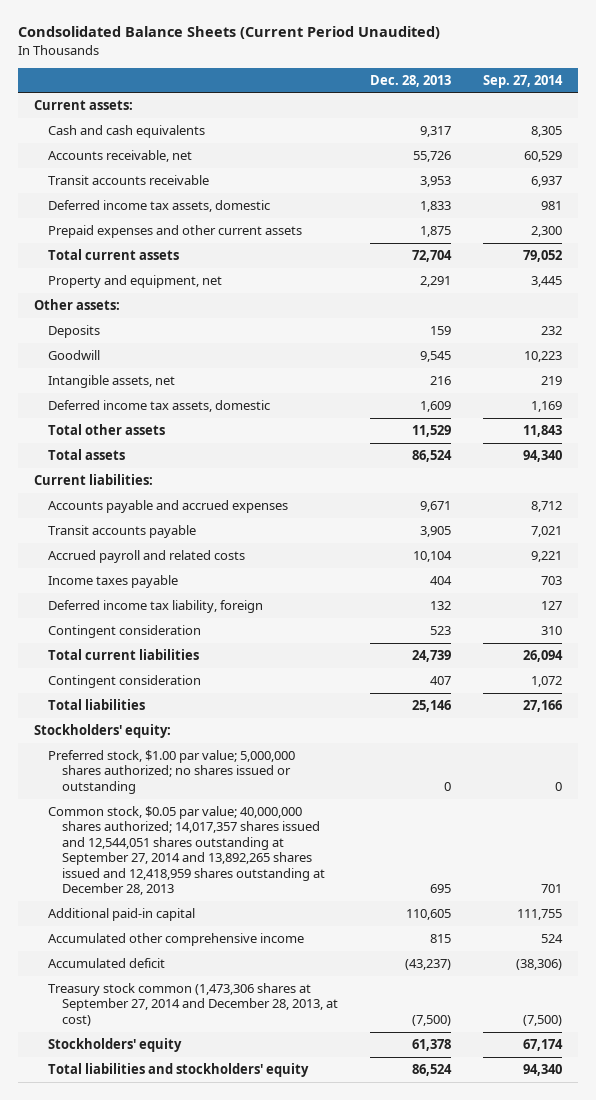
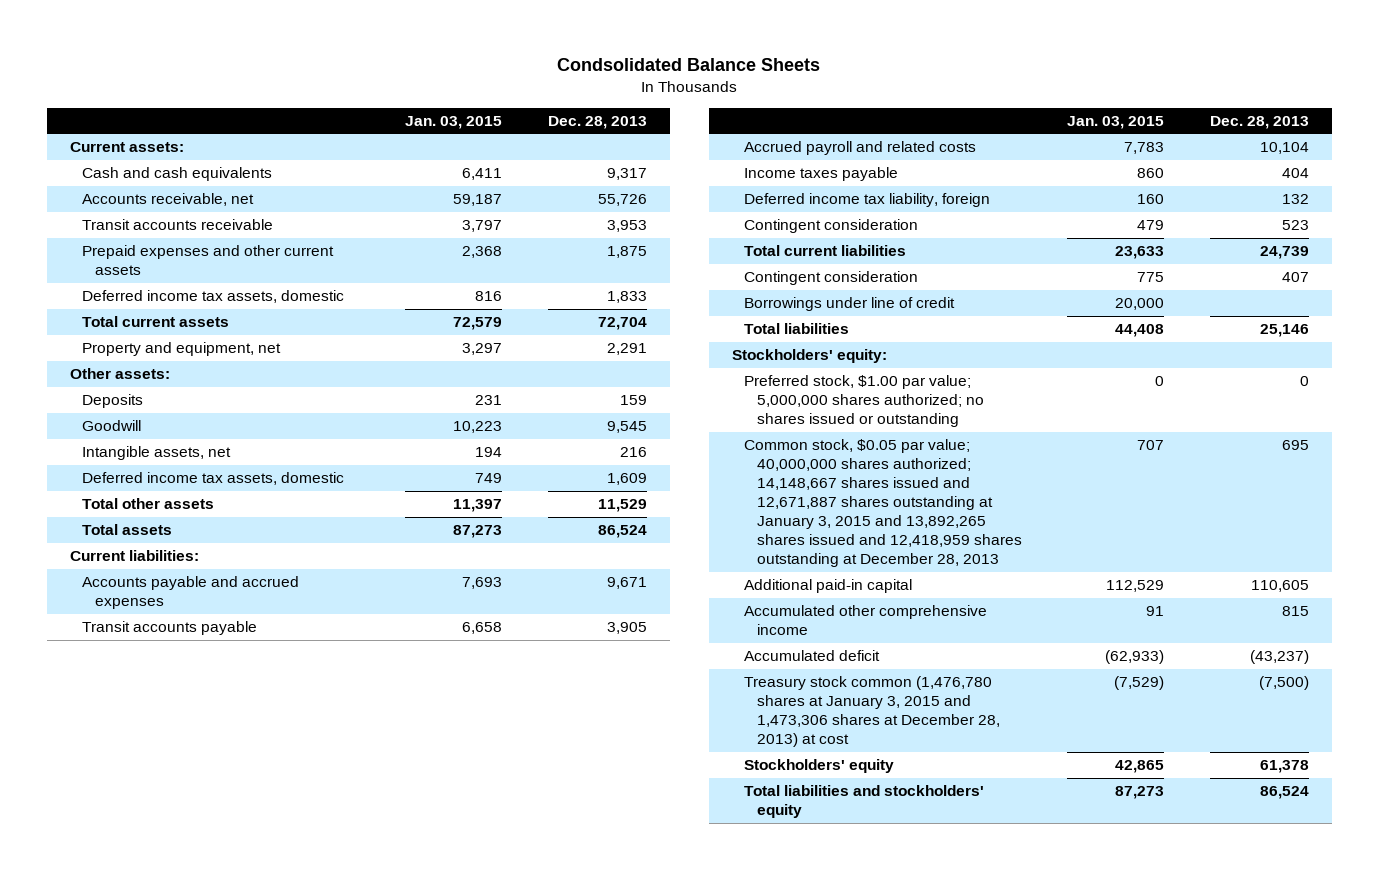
[17,26,440,40] Condsolidated Balance Sheets (Current Period Unaudited) -> [557,57,821,71] Condsolidated Balance Sheets
[483,74,564,88] Sep. 27, 2014 -> none
none -> [405,115,503,129] Jan. 03, 2015
[47,200,270,213] Deferred income tax assets, domestic -> [82,290,345,304] Deferred income tax assets, domestic
none -> [744,297,956,312] Borrowings under line of credit
[47,806,325,895] Common stock, $0.05 par value; 40,000,000 shares authorized; 14,017,357 shares issued and 12,544,051 shares outstanding at September 27, 2014 and 13,892,265 shares issued and 12,418,959 shares outstanding at December 28, 2013 -> [744,439,1022,568] Common stock, $0.05 par value; 40,000,000 shares authorized; 14,148,667 shares issued and 12,671,887 shares outstanding at January 3, 2015 and 13,892,265 shares issued and 12,418,959 shares outstanding at December 28, 2013
[47,983,338,1026] Treasury stock common (1,473,306 shares at September 27, 2014 and December 28, 2013, at cost) -> [744,676,1000,748] Treasury stock common (1,476,780 shares at January 3, 2015 and 1,473,306 shares at December 28, 2013) at cost

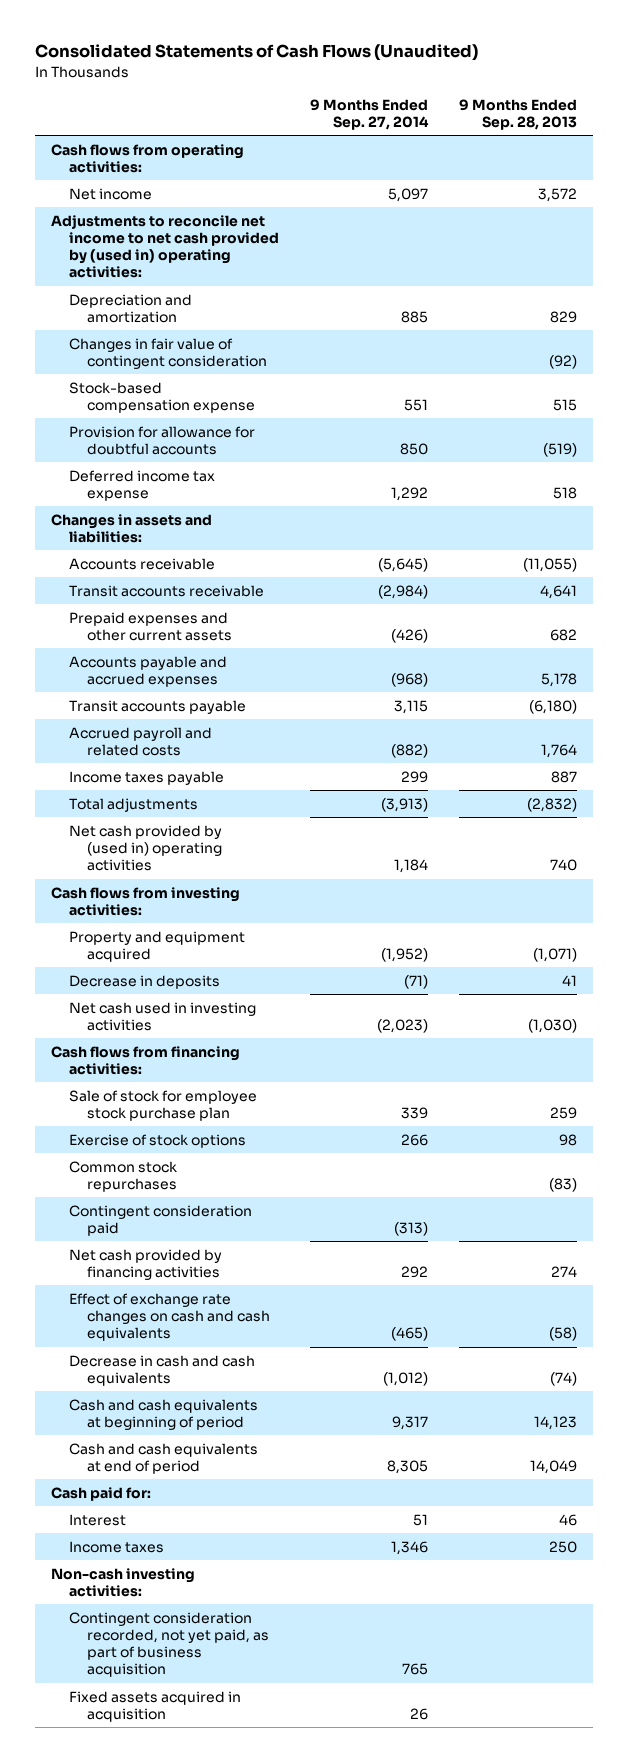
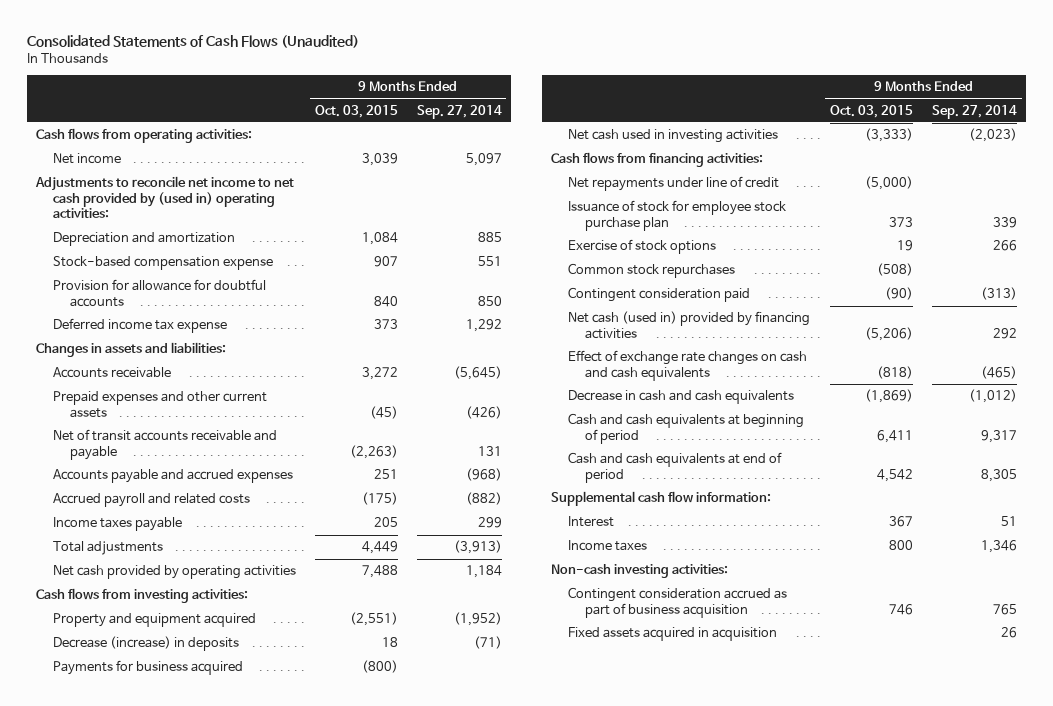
[459,98,578,130] 9 Months Ended Sep. 28, 2013 -> none
none -> [314,104,398,118] Oct. 03, 2015
[68,337,267,370] Changes in fair value of contingent consideration -> none
[68,584,264,597] Transit accounts receivable -> none
none -> [53,429,278,460] Net of transit accounts receivable and payable
[68,699,246,714] Transit accounts payable -> none
[68,824,222,872] Net cash provided by (used in) operating activities -> [53,565,297,580] Net cash provided by operating activities
[68,974,220,989] Decrease in deposits -> [53,636,240,652] Decrease (increase) in deposits
none -> [53,660,244,676] Payments for business acquired
none -> [568,176,780,192] Net repayments under line of credit
[68,1089,257,1122] Sale of stock for employee stock purchase plan -> [568,200,787,231] Issuance of stock for employee stock purchase plan
[68,1248,222,1281] Net cash provided by financing activities -> [568,311,811,339] Net cash (used in) provided by financing activities
[50,1486,151,1501] Cash paid for: -> none
none -> [551,491,772,507] Supplemental cash flow information:
[68,1611,269,1678] Contingent consideration recorded, not yet paid, as part of business acquisition -> [568,587,788,618] Contingent consideration accrued as part of business acquisition

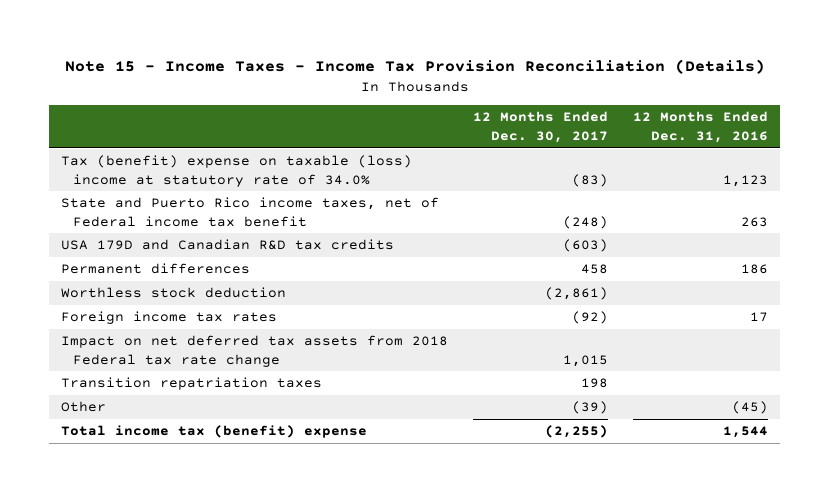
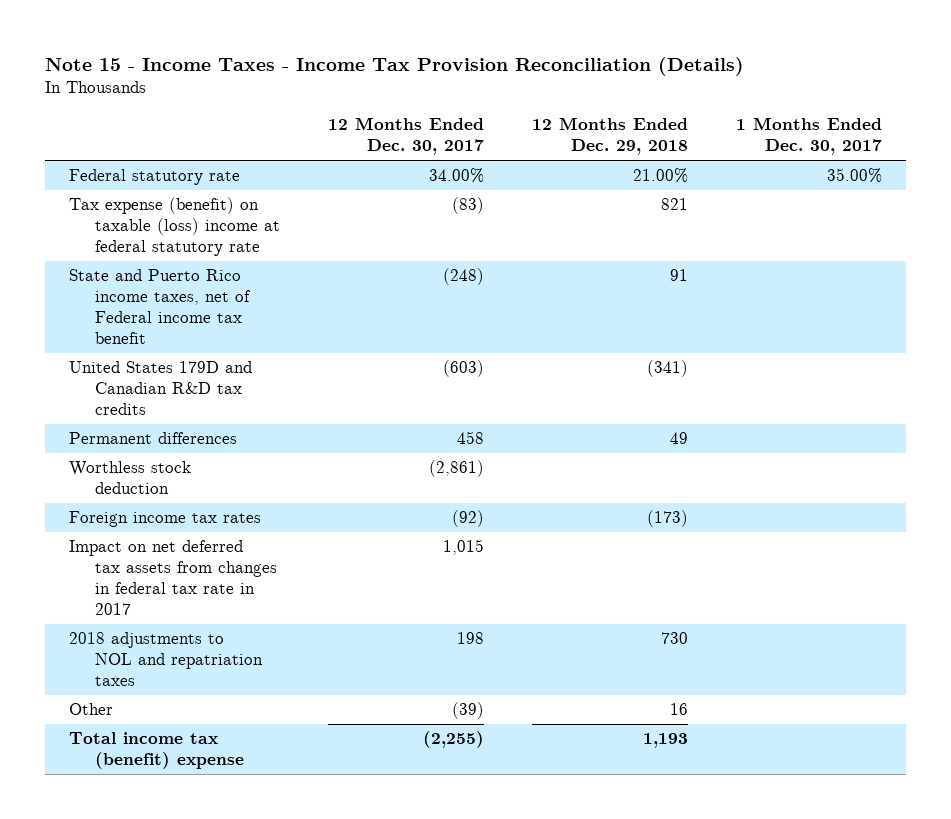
[632,111,768,143] 12 Months Ended Dec. 31, 2016 -> none
none -> [531,117,688,156] 12 Months Ended Dec. 29, 2018
none -> [735,117,882,156] 1 Months Ended Dec. 30, 2017
none -> [69,169,241,186] Federal statutory rate
[61,155,413,187] Tax (benefit) expense on taxable (loss) income at statutory rate of 34.0% -> [69,197,280,257] Tax expense (benefit) on taxable (loss) income at federal statutory rate
[61,239,395,251] USA 179D and Canadian R&D tax credits -> [69,361,253,416] United States 179D and Canadian R&D tax credits
[61,335,449,367] Impact on net deferred tax assets from 2018 Federal tax rate change -> [69,540,277,616] Impact on net deferred tax assets from changes in federal tax rate in 2017
[61,377,323,391] Transition repatriation taxes -> [69,632,263,687] 2018 adjustments to NOL and repatriation taxes

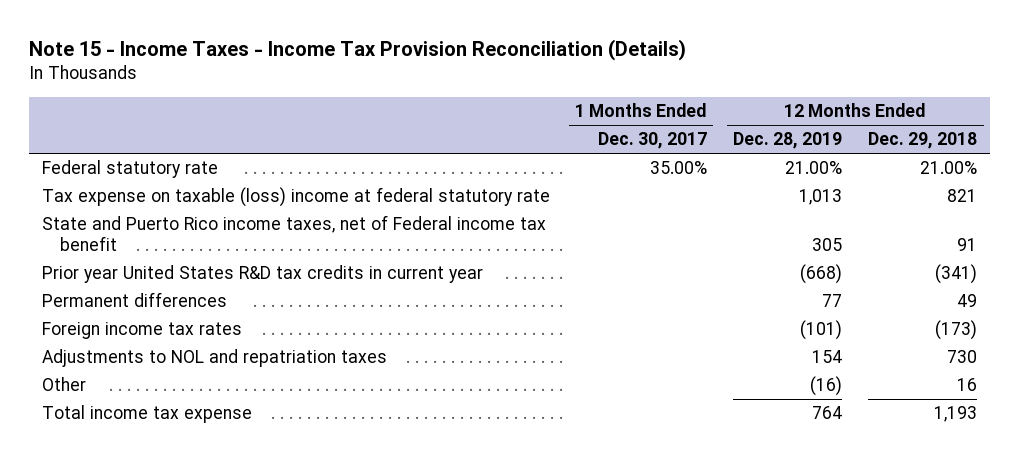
[327,117,484,156] 12 Months Ended Dec. 30, 2017 -> none
none -> [733,132,843,150] Dec. 28, 2019
[69,197,280,257] Tax expense (benefit) on taxable (loss) income at federal statutory rate -> [41,187,550,208] Tax expense on taxable (loss) income at federal statutory rate
[69,361,253,416] United States 179D and Canadian R&D tax credits -> [41,265,483,284] Prior year United States R&D tax credits in current year
[69,461,192,495] Worthless stock deduction -> none
[69,540,277,616] Impact on net deferred tax assets from changes in federal tax rate in 2017 -> none
[69,632,263,687] 2018 adjustments to NOL and repatriation taxes -> [41,349,387,368] Adjustments to NOL and repatriation taxes
[69,732,244,770] Total income tax (benefit) expense -> [41,405,252,424] Total income tax expense

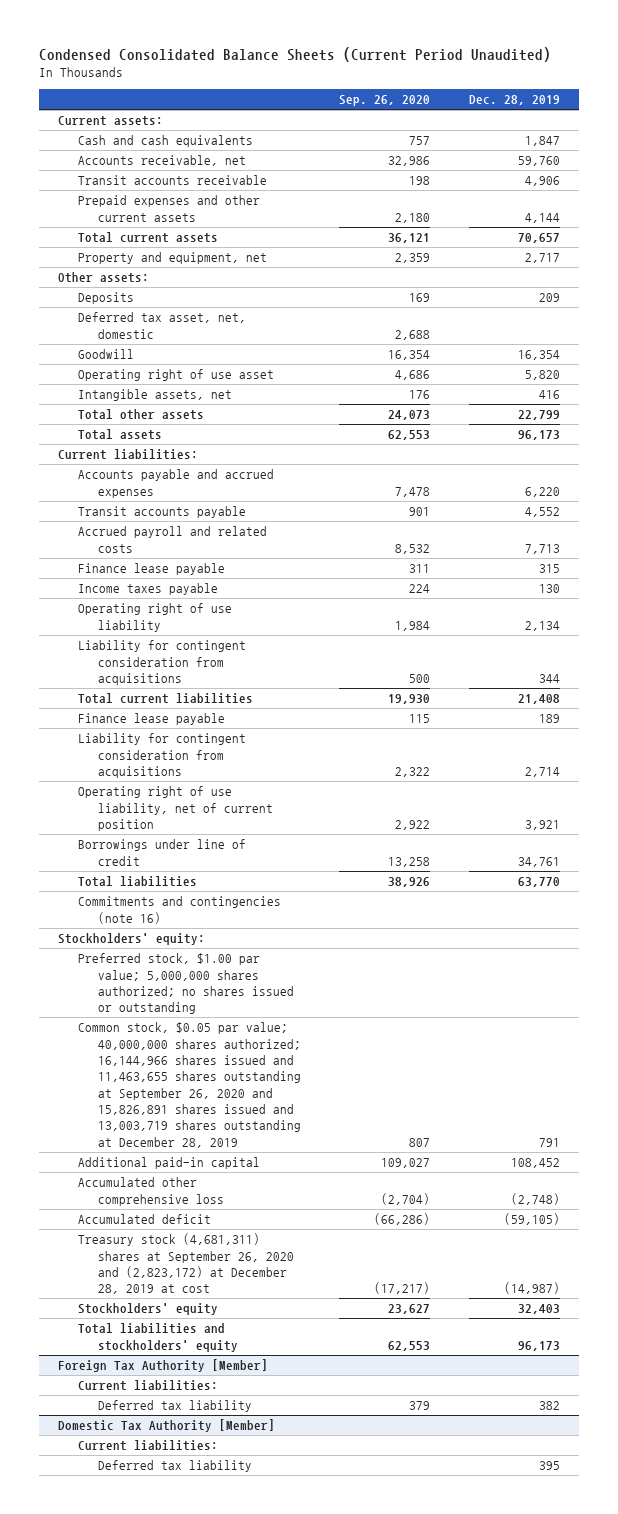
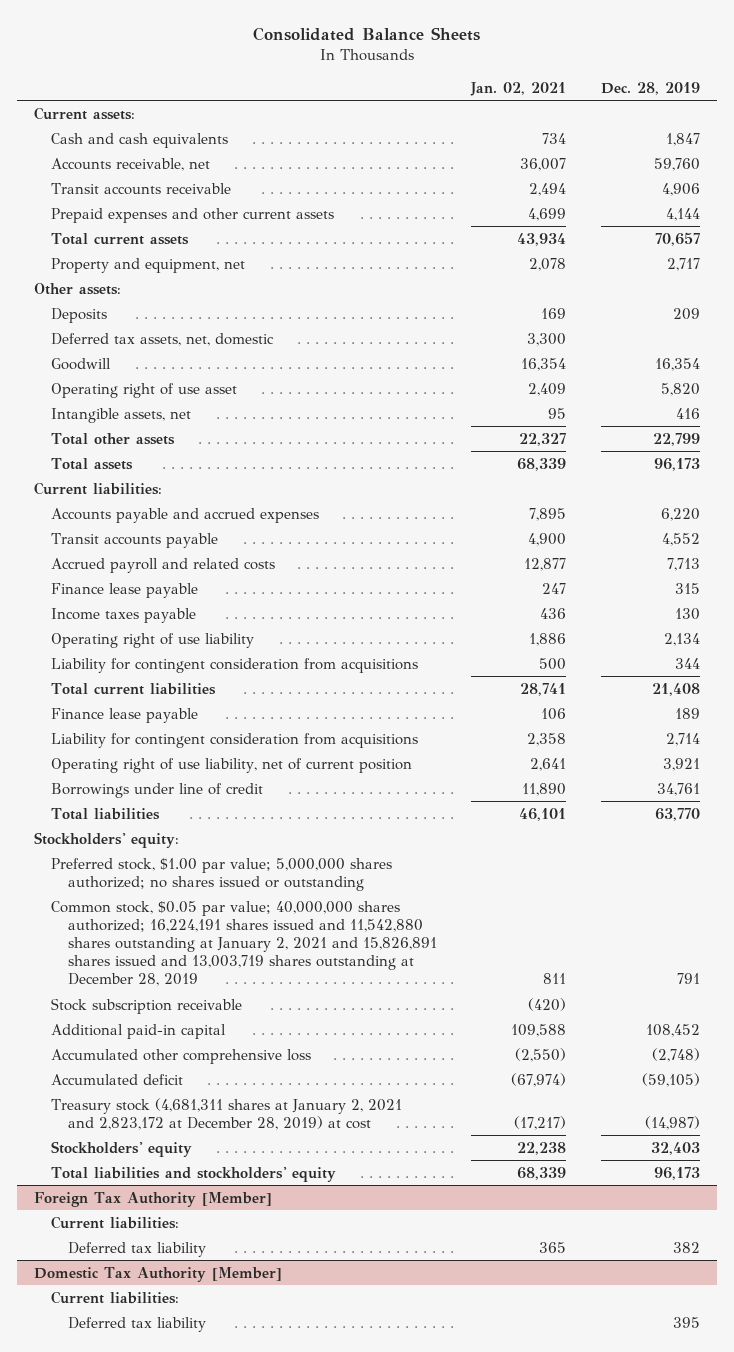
[38,46,551,62] Condensed Consolidated Balance Sheets (Current Period Unaudited) -> [252,26,480,41] Consolidated Balance Sheets
[339,94,431,106] Sep. 26, 2020 -> none
none -> [470,81,567,96] Jan. 02, 2021
[78,312,247,339] Deferred tax asset, net, domestic -> [50,332,274,346] Deferred tax assets, net, domestic
[78,896,282,924] Commitments and contingencies (note 16) -> none
[78,1022,302,1148] Common stock, $0.05 par value; 40,000,000 shares authorized; 16,144,966 shares issued and 11,463,655 shares outstanding at September 26, 2020 and 15,826,891 shares issued and 13,003,719 shares outstanding at December 28, 2019 -> [50,900,438,987] Common stock, $0.05 par value; 40,000,000 shares authorized; 16,224,191 shares issued and 11,542,880 shares outstanding at January 2, 2021 and 15,826,891 shares issued and 13,003,719 shares outstanding at December 28, 2019
none -> [50,997,242,1014] Stock subscription receivable
[78,1233,295,1295] Treasury stock (4,681,311) shares at September 26, 2020 and (2,823,172) at December 28, 2019 at cost -> [50,1097,402,1130] Treasury stock (4,681,311 shares at January 2, 2021 and 2,823,172 at December 28, 2019) at cost

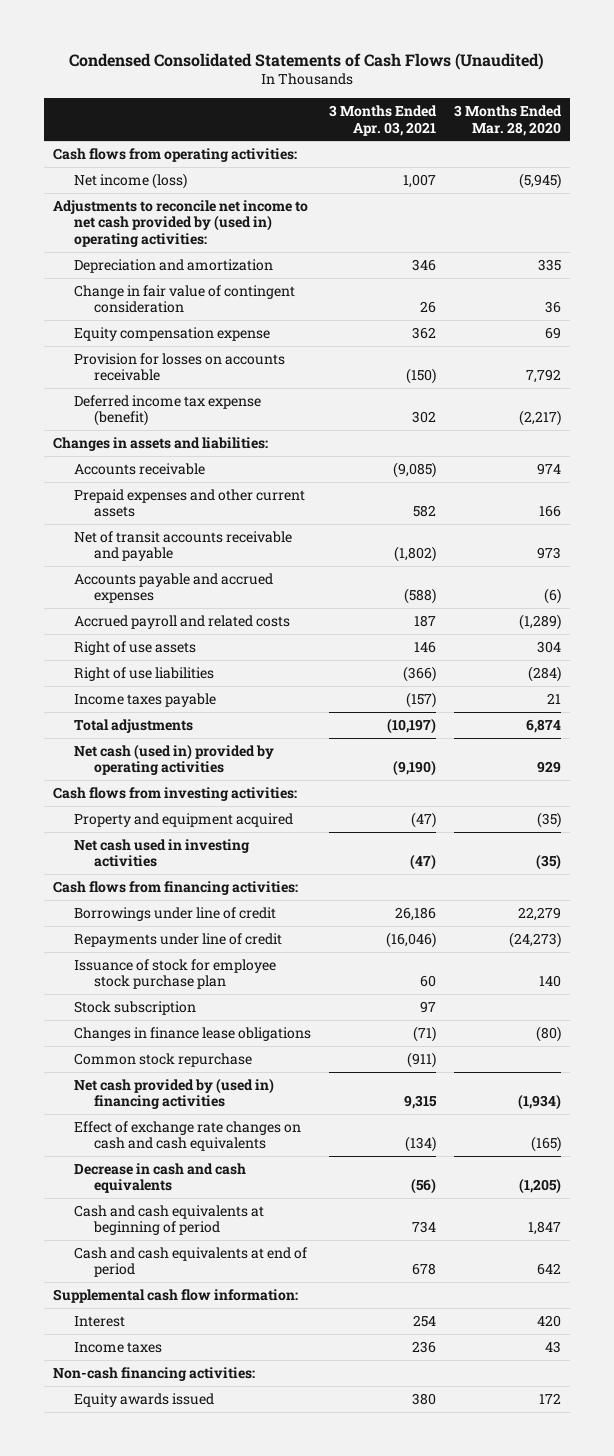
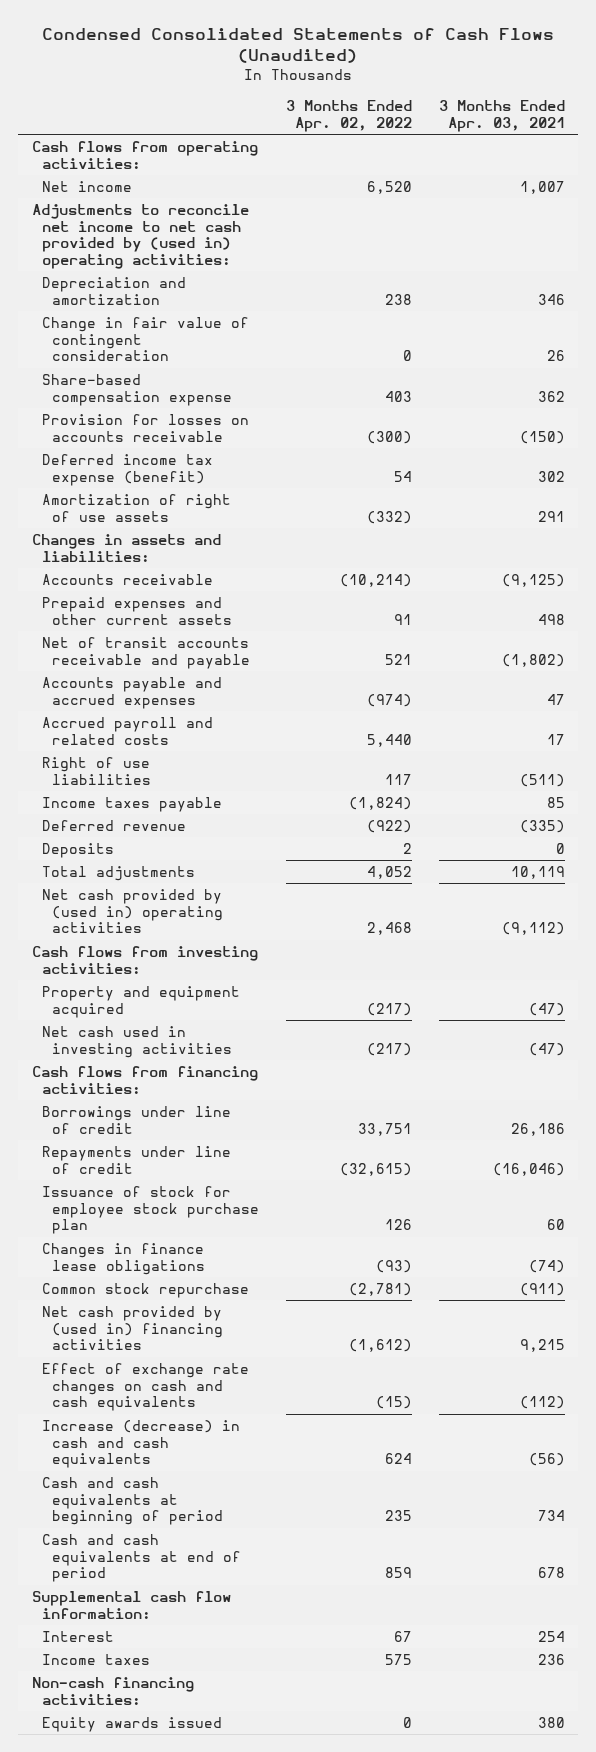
[453,104,562,136] 3 Months Ended Mar. 28, 2020 -> none
none -> [286,100,413,132] 3 Months Ended Apr. 02, 2022
[73,172,187,189] Net income (loss) -> [41,180,132,192] Net income
[73,326,270,341] Equity compensation expense -> [41,373,233,406] Share-based compensation expense
none -> [41,493,231,522] Amortization of right of use assets
[392,461,436,478] (9,085) -> [501,573,565,587] (9,125)
[412,505,436,518] 582 -> [537,613,565,625] 498
[73,666,214,681] Right of use liabilities -> none
[403,588,436,605] (588) -> [546,693,565,705] 47
[413,614,436,627] 187 -> [546,733,565,745] 17
[73,640,196,655] Right of use assets -> [41,756,152,785] Right of use liabilities
[413,640,436,653] 146 -> [519,773,565,787] (511)
[405,691,436,708] (157) -> [546,796,565,808] 85
none -> [41,819,186,831] Deferred revenue
none -> [41,842,114,858] Deposits
[386,717,436,734] (10,197) -> [510,865,565,879] 10,119
[73,743,274,776] Net cash (used in) provided by operating activities -> [41,888,224,934] Net cash provided by (used in) operating activities
[392,760,436,777] (9,190) -> [501,922,565,936] (9,112)
[73,1000,196,1015] Stock subscription -> none
[412,1025,436,1042] (71) -> [528,1259,565,1273] (74)
[403,1095,437,1110] 9,315 -> [519,1339,565,1353] 9,215
[404,1136,436,1153] (134) -> [519,1396,565,1410] (112)
[73,1162,246,1194] Decrease in cash and cash equivalents -> [41,1419,240,1469] Increase (decrease) in cash and cash equivalents

